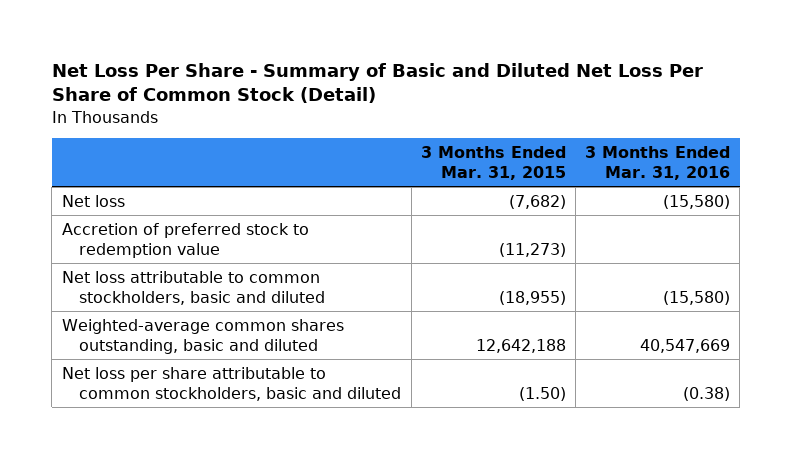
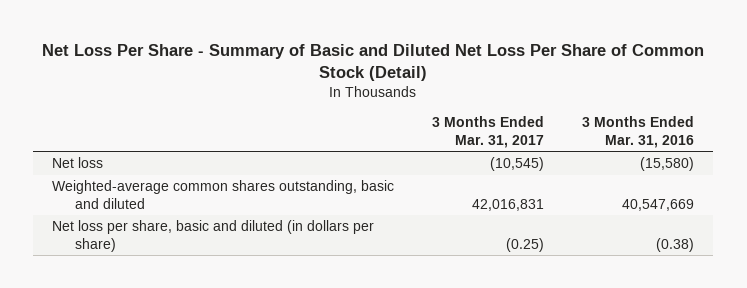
[420,146,566,180] 3 Months Ended Mar. 31, 2015 -> none
none -> [432,116,545,148] 3 Months Ended Mar. 31, 2017
[61,222,309,258] Accretion of preferred stock to redemption value -> none
[61,270,326,305] Net loss attributable to common stockholders, basic and diluted -> none
[61,366,402,401] Net loss per share attributable to common stockholders, basic and diluted -> [52,220,375,252] Net loss per share, basic and diluted (in dollars per share)

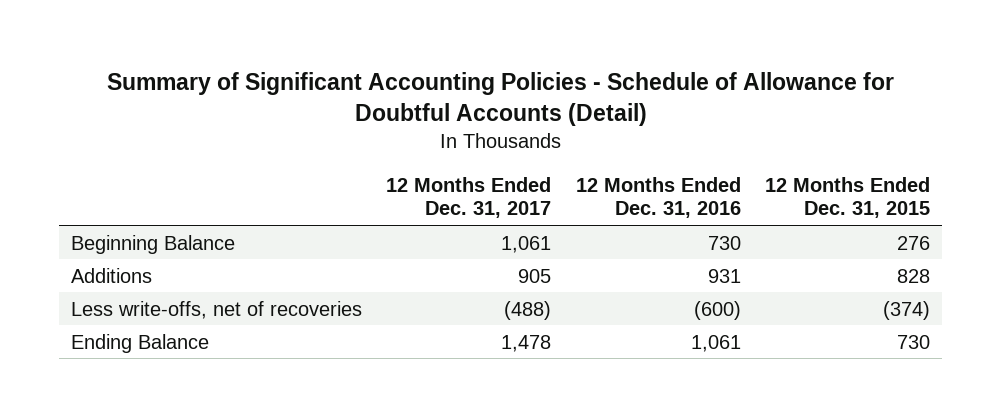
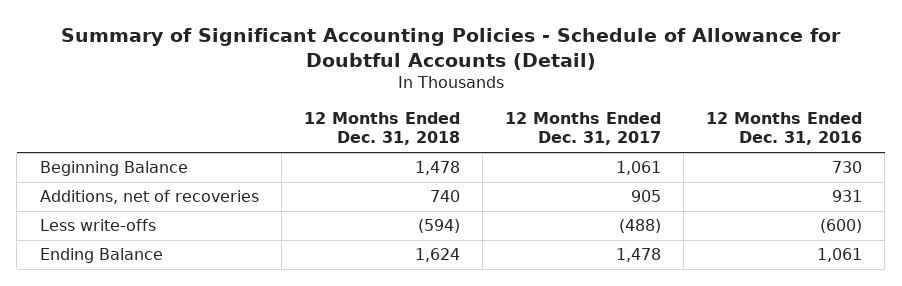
[765,176,931,219] 12 Months Ended Dec. 31, 2015 -> none
none -> [303,112,460,146] 12 Months Ended Dec. 31, 2018
[71,267,153,283] Additions -> [39,190,259,205] Additions, net of recoveries
[71,300,363,319] Less write-offs, net of recoveries -> [39,219,156,232] Less write-offs

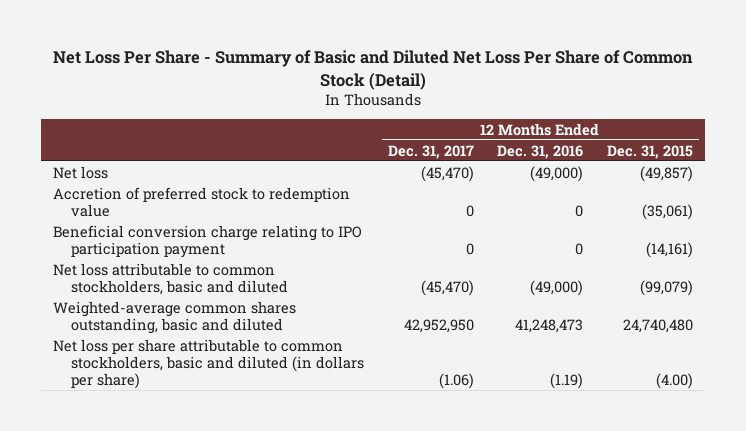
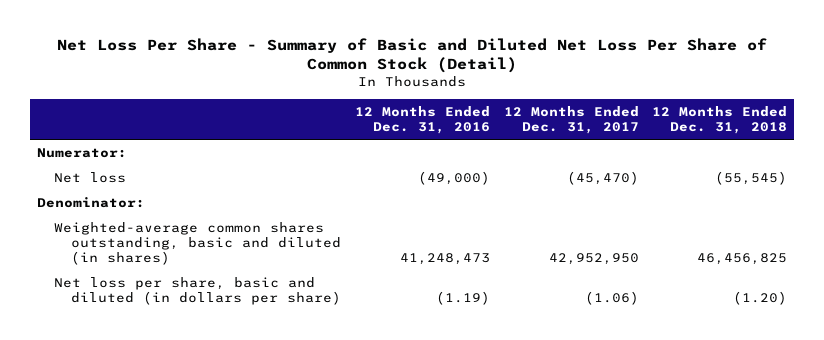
[606,144,693,159] Dec. 31, 2015 -> none
none -> [652,105,788,134] 12 Months Ended Dec. 31, 2018
none -> [37,147,128,158] Numerator:
[53,186,351,217] Accretion of preferred stock to redemption value -> none
[53,224,363,258] Beneficial conversion charge relating to IPO participation payment -> none
[53,262,288,295] Net loss attributable to common stockholders, basic and diluted -> none
none -> [37,196,146,208] Denominator:
[53,300,297,334] Weighted-average common shares outstanding, basic and diluted -> [54,221,342,266] Weighted-average common shares outstanding, basic and diluted (in shares)
[53,338,364,390] Net loss per share attributable to common stockholders, basic and diluted (in dollars per share) -> [54,276,342,305] Net loss per share, basic and diluted (in dollars per share)

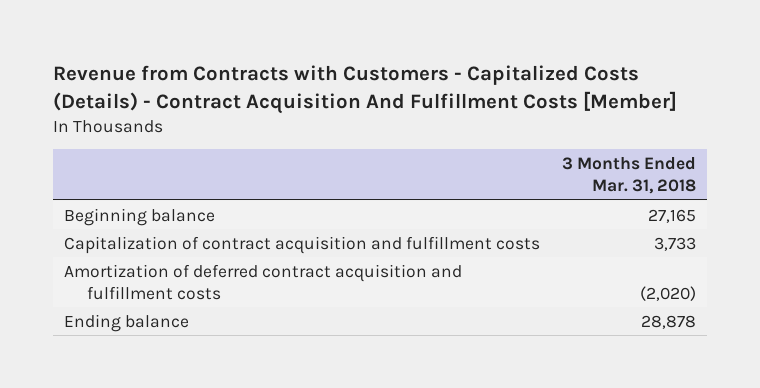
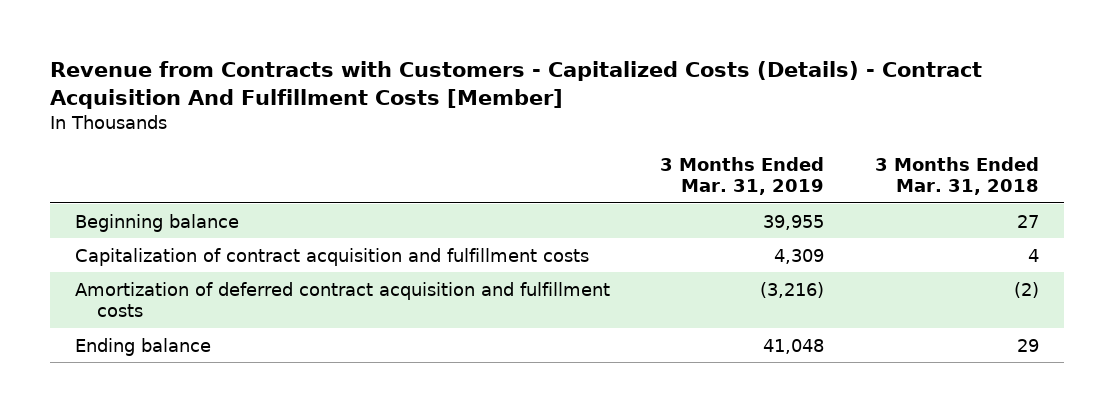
none -> [660,156,825,195] 3 Months Ended Mar. 31, 2019
[647,208,696,223] 27,165 -> [1016,214,1039,228] 27
[653,236,696,251] 3,733 -> [1027,248,1039,262] 4
[639,285,696,301] (2,020) -> [1013,281,1039,298] (2)
[640,314,696,329] 28,878 -> [1016,338,1039,352] 29

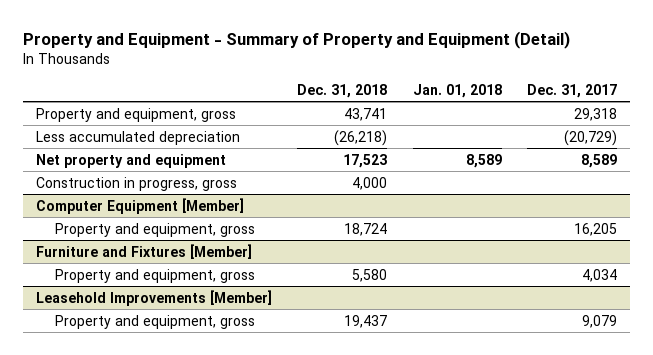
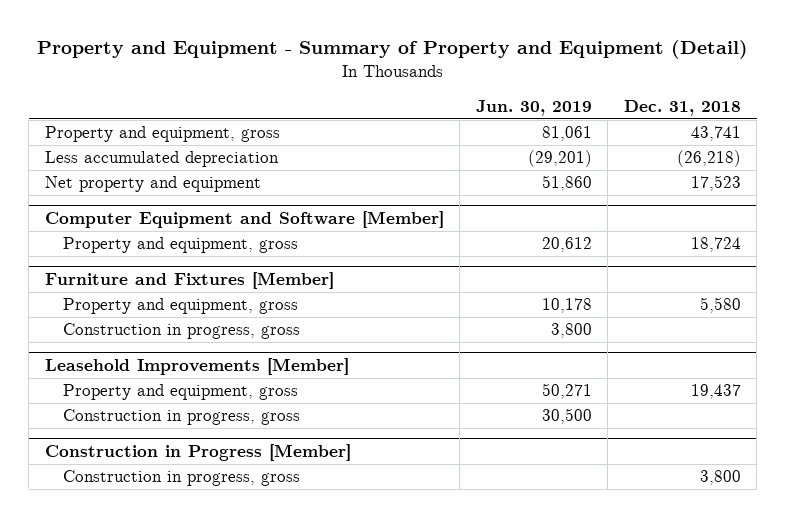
[412,83,502,98] Jan. 01, 2018 -> none
[527,83,618,98] Dec. 31, 2017 -> none
none -> [475,99,592,116] Jun. 30, 2019
[35,176,237,191] Construction in progress, gross -> none
[35,197,244,214] Computer Equipment [Member] -> [44,210,444,228] Computer Equipment and Software [Member]
none -> [63,323,301,340] Construction in progress, gross
none -> [63,409,301,426] Construction in progress, gross
none -> [44,443,351,461] Construction in Progress [Member]
none -> [63,470,301,487] Construction in progress, gross

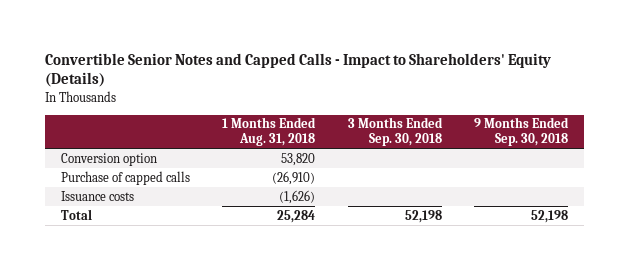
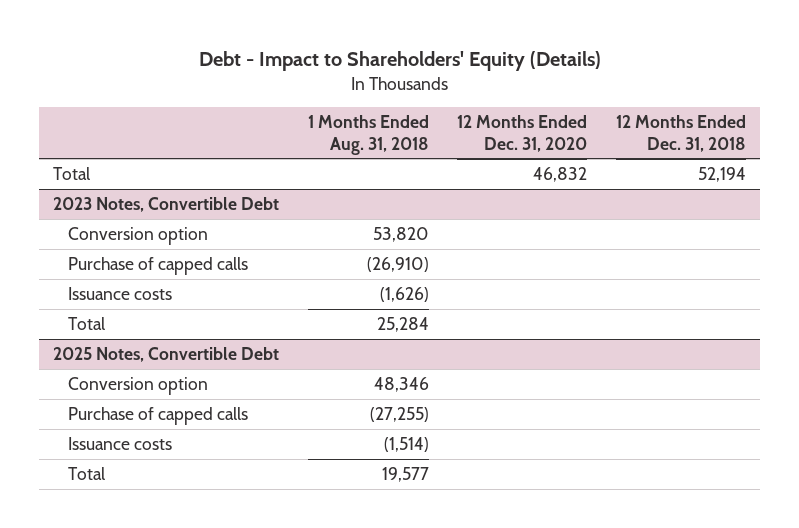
[44,52,551,88] Convertible Senior Notes and Capped Calls - Impact to Shareholders' Equity (Details) -> [198,51,601,72] Debt - Impact to Shareholders' Equity (Details)
[347,117,443,147] 3 Months Ended Sep. 30, 2018 -> none
[473,117,569,147] 9 Months Ended Sep. 30, 2018 -> none
none -> [457,114,588,152] 12 Months Ended Dec. 31, 2020
none -> [616,114,747,152] 12 Months Ended Dec. 31, 2018
none -> [53,166,91,180] Total
none -> [53,196,280,212] 2023 Notes, Convertible Debt
none -> [53,346,280,362] 2025 Notes, Convertible Debt
none -> [67,376,208,395] Conversion option
none -> [67,406,248,425] Purchase of capped calls
none -> [67,436,172,450] Issuance costs
none -> [67,466,105,480] Total

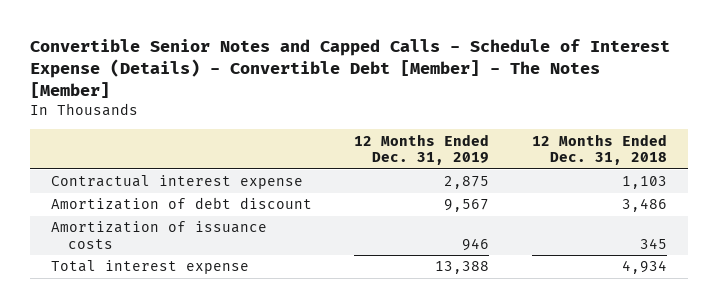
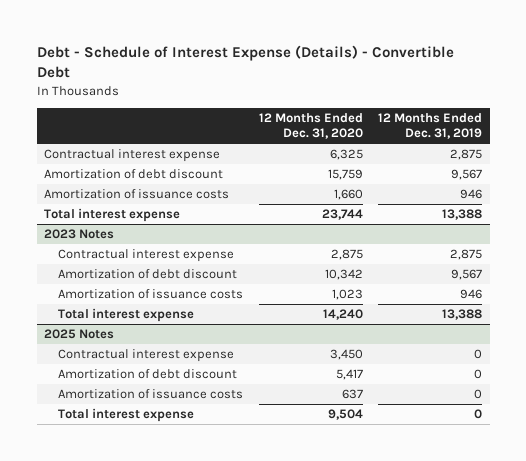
[29,38,670,98] Convertible Senior Notes and Capped Calls - Schedule of Interest Expense (Details) - Convertible Debt [Member] - The Notes [Member] -> [36,45,454,79] Debt - Schedule of Interest Expense (Details) - Convertible Debt
[532,133,668,166] 12 Months Ended Dec. 31, 2018 -> none
none -> [258,112,363,140] 12 Months Ended Dec. 31, 2020
none -> [44,228,115,239] 2023 Notes
none -> [58,248,235,262] Contractual interest expense
none -> [58,268,238,279] Amortization of debt discount
none -> [58,288,244,299] Amortization of issuance costs
none -> [58,307,195,322] Total interest expense
none -> [44,328,115,339] 2025 Notes
none -> [58,348,235,362] Contractual interest expense
none -> [58,368,238,379] Amortization of debt discount
none -> [58,388,244,399] Amortization of issuance costs
none -> [58,407,195,422] Total interest expense

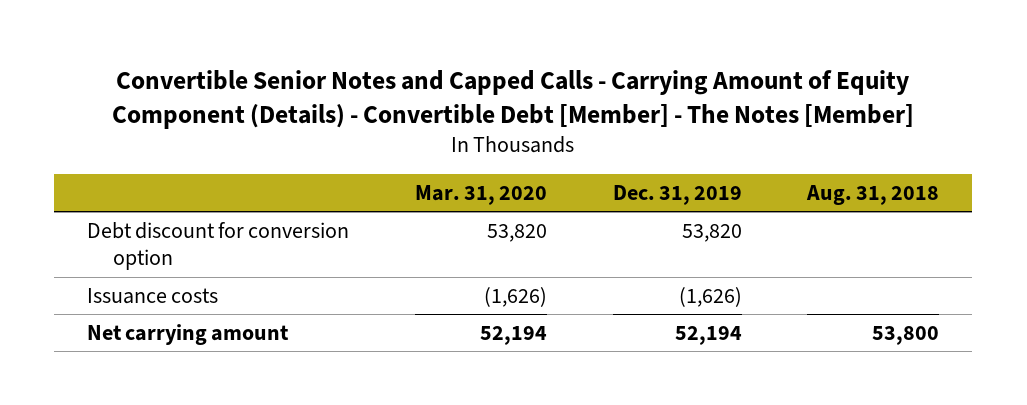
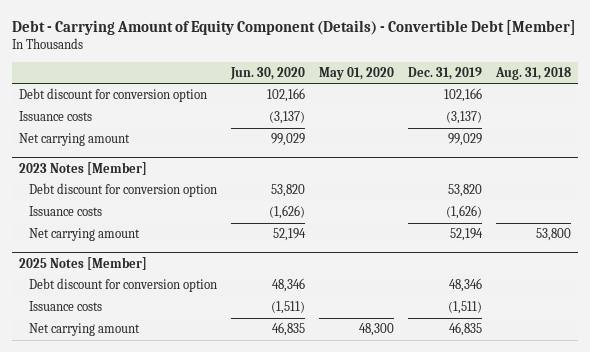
[112,69,915,129] Convertible Senior Notes and Capped Calls - Carrying Amount of Equity Component (Details) - Convertible Debt [Member] - The Notes [Member] -> [12,19,577,35] Debt - Carrying Amount of Equity Component (Details) - Convertible Debt [Member]
[414,185,547,206] Mar. 31, 2020 -> none
none -> [230,66,306,80] Jun. 30, 2020
none -> [319,66,395,80] May 01, 2020
none -> [19,88,208,103] Debt discount for conversion option
none -> [19,111,93,122] Issuance costs
none -> [19,133,131,147] Net carrying amount
none -> [19,161,148,175] 2023 Notes [Member]
none -> [19,256,148,270] 2025 Notes [Member]
none -> [29,278,218,293] Debt discount for conversion option
none -> [29,301,103,312] Issuance costs
none -> [29,323,141,337] Net carrying amount

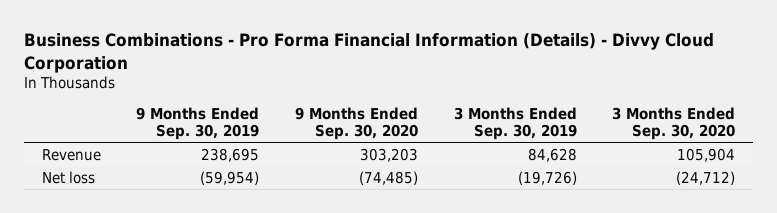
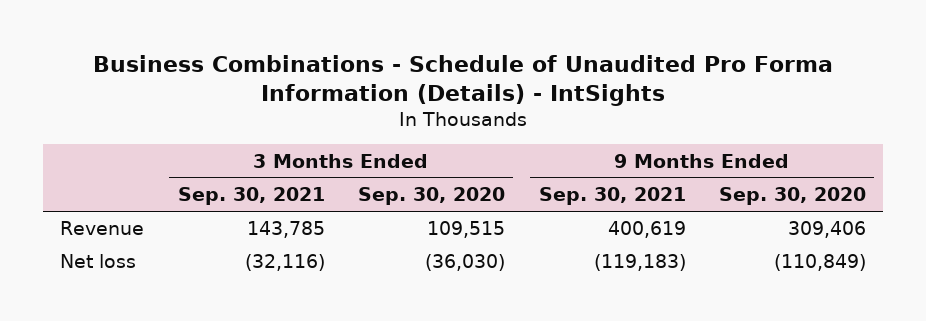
[23,33,714,73] Business Combinations - Pro Forma Financial Information (Details) - Divvy Cloud Corporation -> [93,55,834,106] Business Combinations - Schedule of Unaudited Pro Forma Information (Details) - IntSights
[136,107,260,140] 9 Months Ended Sep. 30, 2019 -> none
[453,107,577,140] 3 Months Ended Sep. 30, 2019 -> none
none -> [177,187,325,206] Sep. 30, 2021
none -> [538,187,686,206] Sep. 30, 2021
[360,147,419,162] 303,203 -> [788,221,867,239] 309,406
[677,147,736,162] 105,904 -> [427,221,506,239] 109,515
[359,170,419,185] (74,485) -> [774,254,867,272] (110,849)
[676,170,736,185] (24,712) -> [425,254,506,272] (36,030)

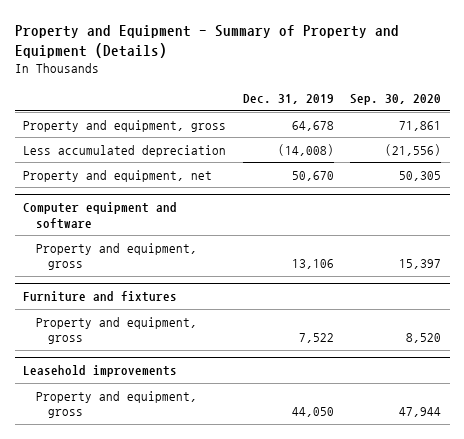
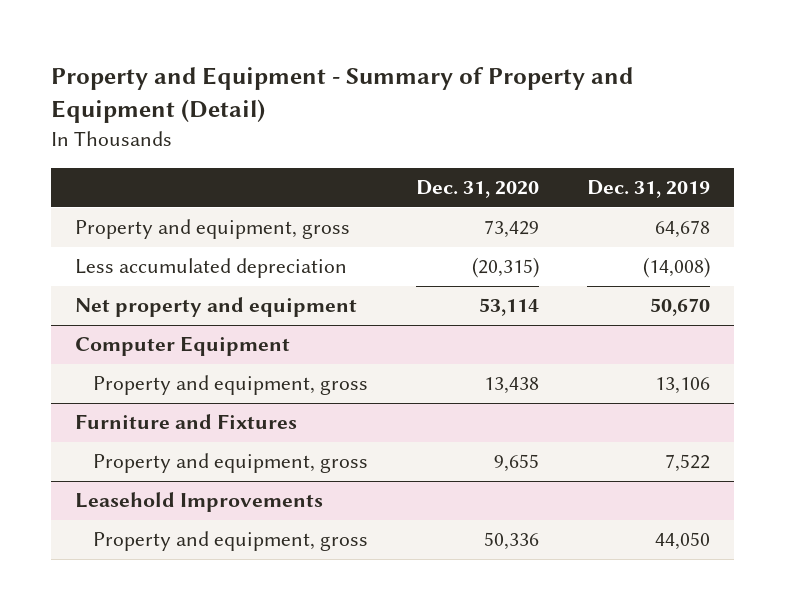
[14,24,399,58] Property and Equipment - Summary of Property and Equipment (Details) -> [50,67,633,124] Property and Equipment - Summary of Property and Equipment (Detail)
[350,94,442,106] Sep. 30, 2020 -> none
none -> [415,180,539,199] Dec. 31, 2020
[23,169,213,182] Property and equipment, net -> [74,297,357,318] Net property and equipment
[23,202,178,229] Computer equipment and software -> [74,336,290,357] Computer Equipment
[23,291,178,303] Furniture and fixtures -> [74,414,297,430] Furniture and Fixtures
[23,365,178,378] Leasehold improvements -> [74,492,323,513] Leasehold Improvements

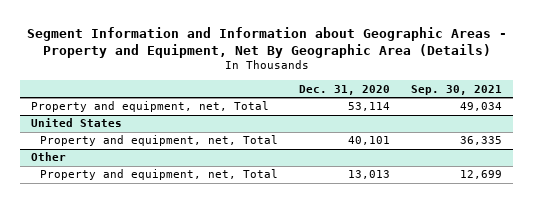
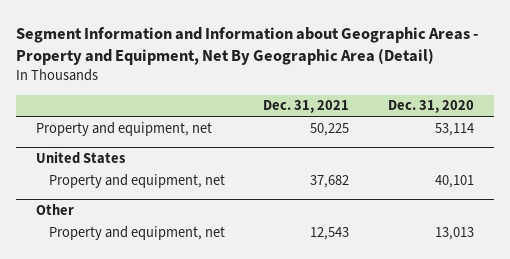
[26,26,507,58] Segment Information and Information about Geographic Areas - Property and Equipment, Net By Geographic Area (Details) -> [16,26,479,65] Segment Information and Information about Geographic Areas - Property and Equipment, Net By Geographic Area (Detail)
[411,84,503,95] Sep. 30, 2021 -> none
none -> [263,100,350,114] Dec. 31, 2021
[31,101,270,113] Property and equipment, net, Total -> [35,121,212,136] Property and equipment, net
[39,135,278,147] Property and equipment, net, Total -> [48,173,225,188] Property and equipment, net
[39,169,278,181] Property and equipment, net, Total -> [48,225,225,240] Property and equipment, net

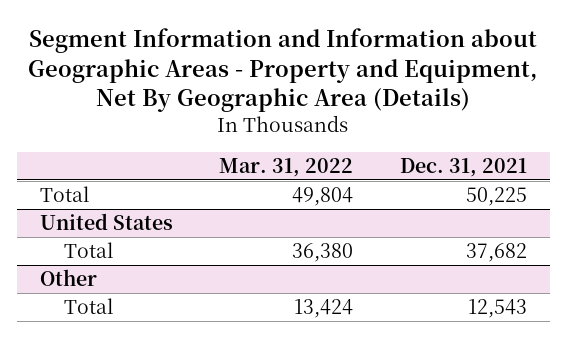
[16,26,479,65] Segment Information and Information about Geographic Areas - Property and Equipment, Net By Geographic Area (Detail) -> [28,27,538,113] Segment Information and Information about Geographic Areas - Property and Equipment, Net By Geographic Area (Details)
[388,100,475,114] Dec. 31, 2020 -> none
none -> [219,157,354,177] Mar. 31, 2022
[35,121,212,136] Property and equipment, net -> [39,186,90,203] Total
[48,173,225,188] Property and equipment, net -> [64,242,115,259] Total
[48,225,225,240] Property and equipment, net -> [64,298,115,315] Total

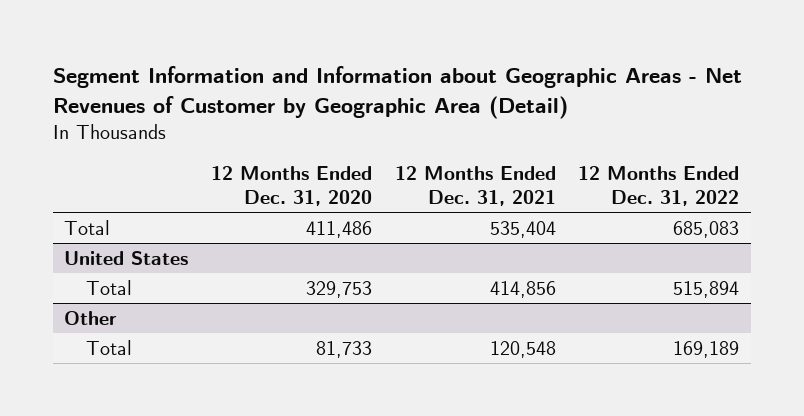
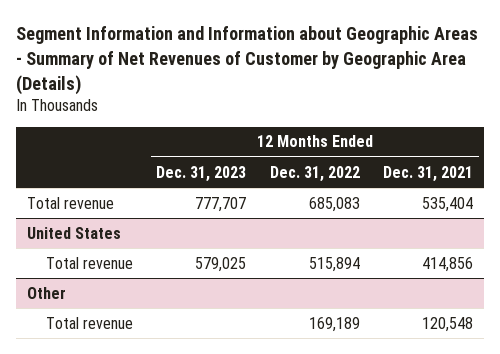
[53,66,743,120] Segment Information and Information about Geographic Areas - Net Revenues of Customer by Geographic Area (Detail) -> [15,26,478,95] Segment Information and Information about Geographic Areas - Summary of Net Revenues of Customer by Geographic Area (Details)
[211,166,373,206] 12 Months Ended Dec. 31, 2020 -> none
none -> [156,165,247,182] Dec. 31, 2023
[64,219,111,235] Total -> [27,196,115,209] Total revenue
[85,279,132,295] Total -> [46,256,134,269] Total revenue
[85,339,132,355] Total -> [46,316,134,329] Total revenue

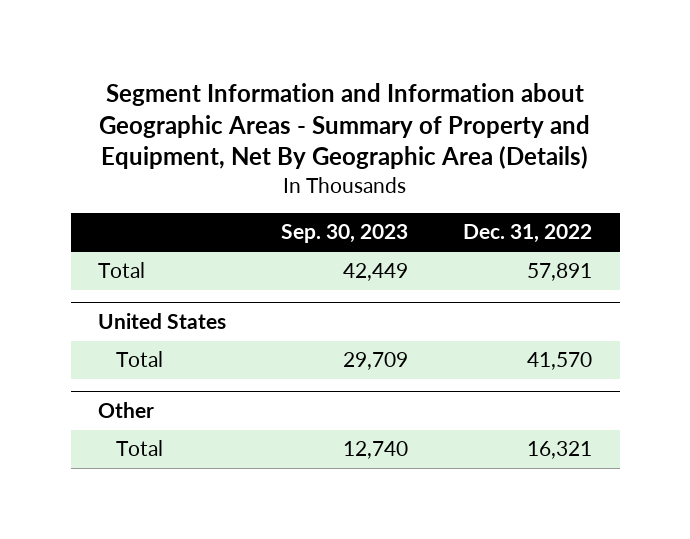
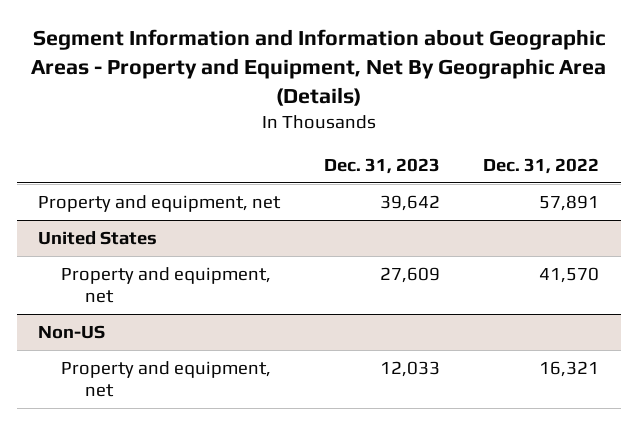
[99,83,591,170] Segment Information and Information about Geographic Areas - Summary of Property and Equipment, Net By Geographic Area (Details) -> [30,29,606,106] Segment Information and Information about Geographic Areas - Property and Equipment, Net By Geographic Area (Details)
[281,224,409,244] Sep. 30, 2023 -> none
none -> [323,157,440,174] Dec. 31, 2023
[98,262,146,279] Total -> [38,194,282,212] Property and equipment, net
[116,351,164,368] Total -> [61,266,272,304] Property and equipment, net
[98,402,155,419] Other -> [38,324,106,339] Non-US
[116,440,164,457] Total -> [61,360,272,398] Property and equipment, net

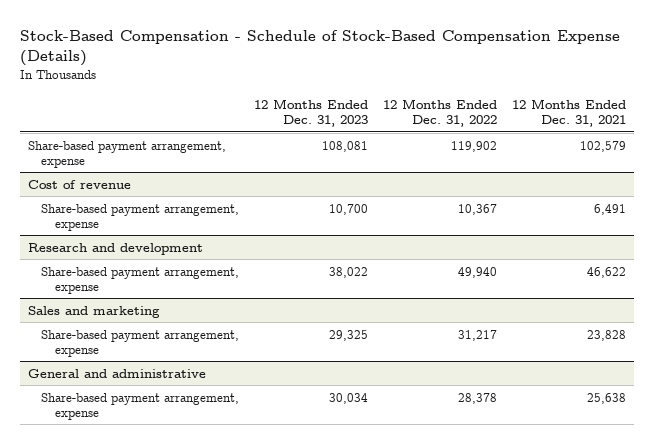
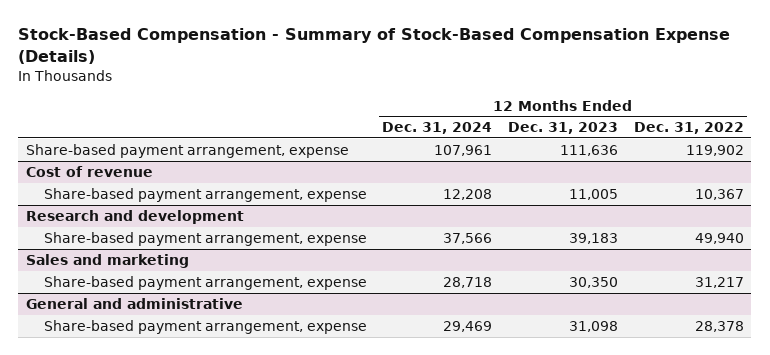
[20,29,621,67] Stock-Based Compensation - Schedule of Stock-Based Compensation Expense (Details) -> [18,28,731,64] Stock-Based Compensation - Summary of Stock-Based Compensation Expense (Details)
[512,98,627,128] 12 Months Ended Dec. 31, 2021 -> none
none -> [382,122,493,135] Dec. 31, 2024
[322,140,369,152] 108,081 -> [560,144,619,156] 111,636
[329,203,369,215] 10,700 -> [569,188,619,200] 11,005
[329,266,369,278] 38,022 -> [569,232,619,244] 39,183
[329,329,369,341] 29,325 -> [569,276,619,288] 30,350
[329,392,369,404] 30,034 -> [569,320,619,332] 31,098

